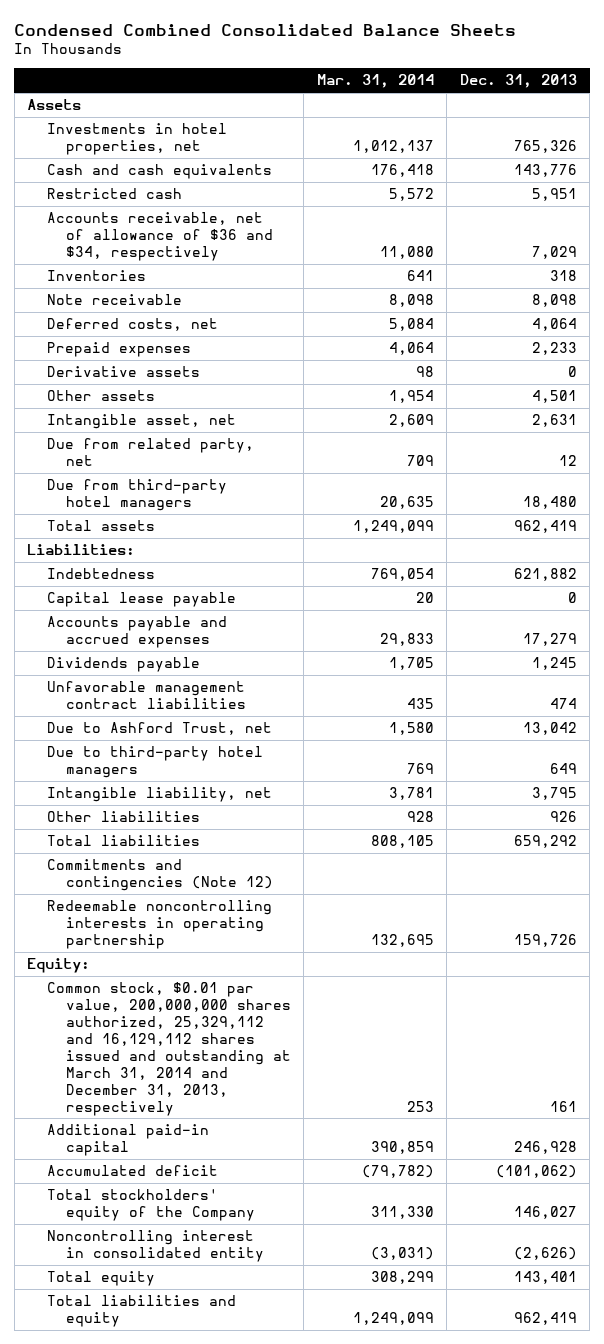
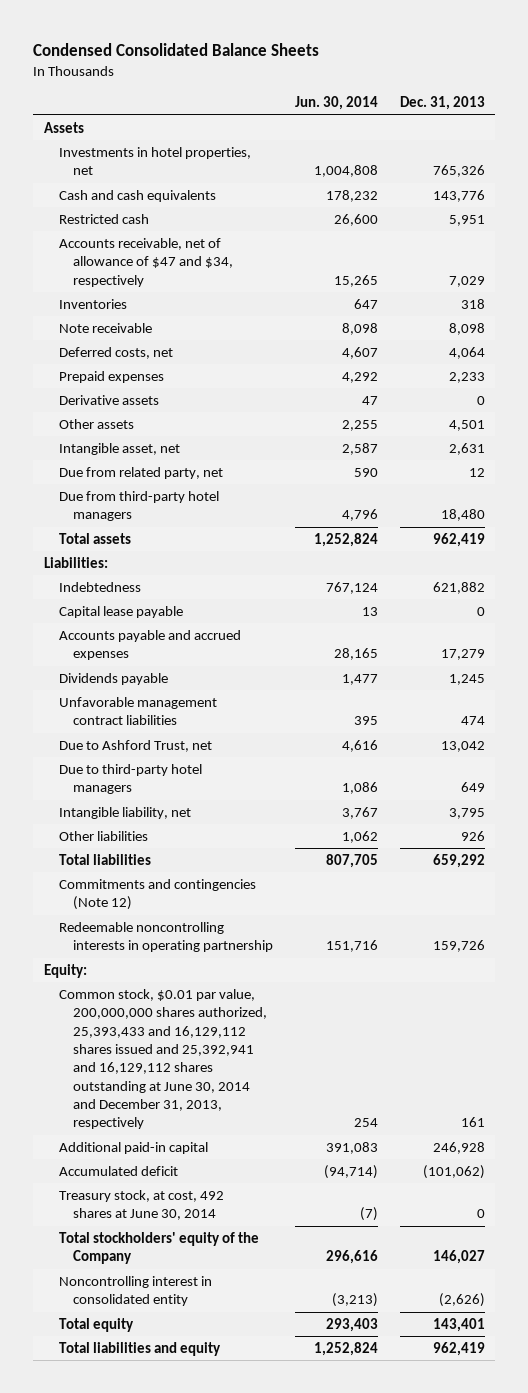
[14,23,517,36] Condensed Combined Consolidated Balance Sheets -> [33,42,320,56] Condensed Consolidated Balance Sheets
[316,74,434,89] Mar. 31, 2014 -> none
none -> [295,96,379,111] Jun. 30, 2014
[46,212,273,262] Accounts receivable, net of allowance of $36 and $34, respectively -> [58,238,234,287] Accounts receivable, net of allowance of $47 and $34, respectively
[46,982,291,1116] Common stock, $0.01 par value, 200,000,000 shares authorized, 25,329,112 and 16,129,112 shares issued and outstanding at March 31, 2014 and December 31, 2013, respectively -> [58,989,268,1130] Common stock, $0.01 par value, 200,000,000 shares authorized, 25,393,433 and 16,129,112 shares issued and 25,392,941 and 16,129,112 shares outstanding at June 30, 2014 and December 31, 2013, respectively
none -> [58,1190,224,1221] Treasury stock, at cost, 492 shares at June 30, 2014

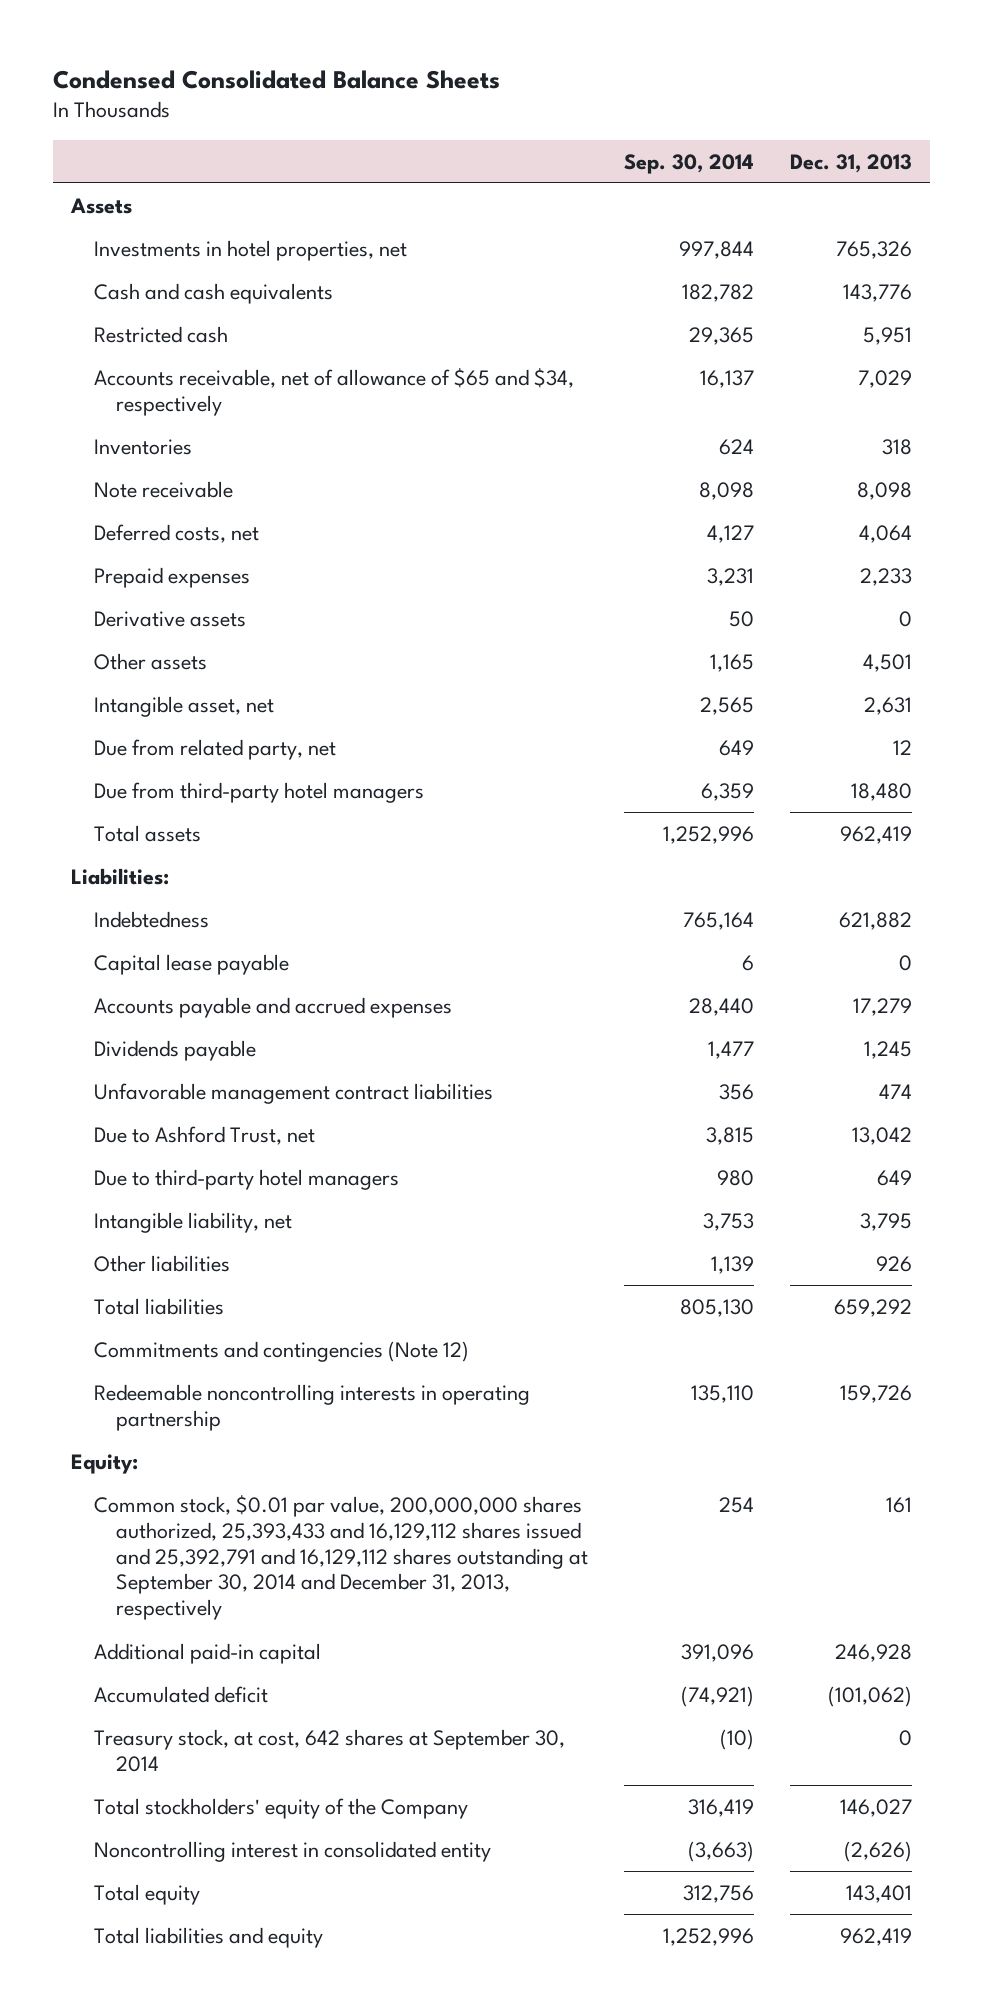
[295,96,379,111] Jun. 30, 2014 -> none
none -> [624,153,755,174] Sep. 30, 2014
[58,238,234,287] Accounts receivable, net of allowance of $47 and $34, respectively -> [93,367,574,416] Accounts receivable, net of allowance of $65 and $34, respectively
[58,989,268,1130] Common stock, $0.01 par value, 200,000,000 shares authorized, 25,393,433 and 16,129,112 shares issued and 25,392,941 and 16,129,112 shares outstanding at June 30, 2014 and December 31, 2013, respectively -> [93,1494,589,1621] Common stock, $0.01 par value, 200,000,000 shares authorized, 25,393,433 and 16,129,112 shares issued and 25,392,791 and 16,129,112 shares outstanding at September 30, 2014 and December 31, 2013, respectively
[58,1190,224,1221] Treasury stock, at cost, 492 shares at June 30, 2014 -> [93,1728,565,1772] Treasury stock, at cost, 642 shares at September 30, 2014

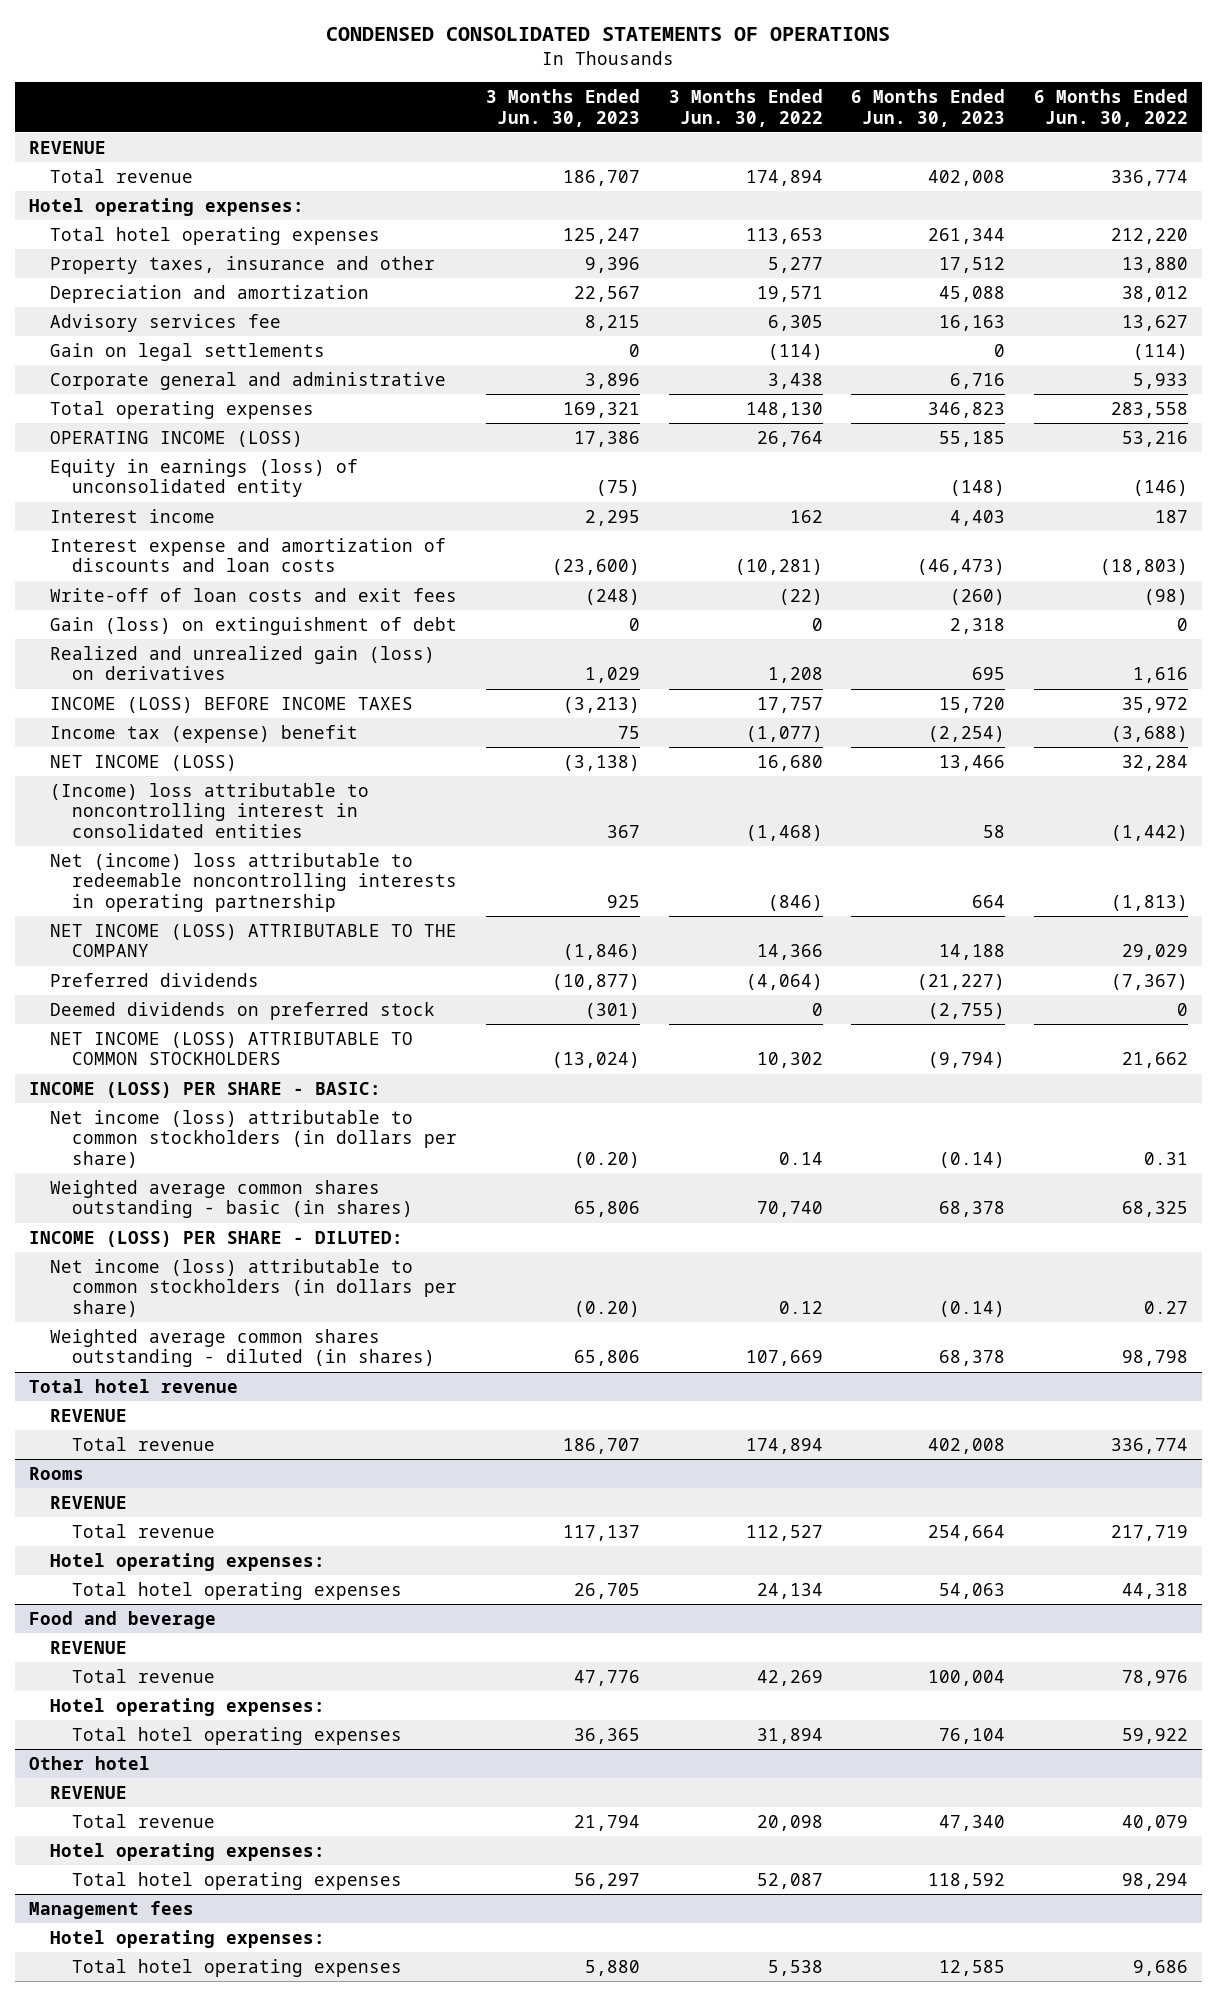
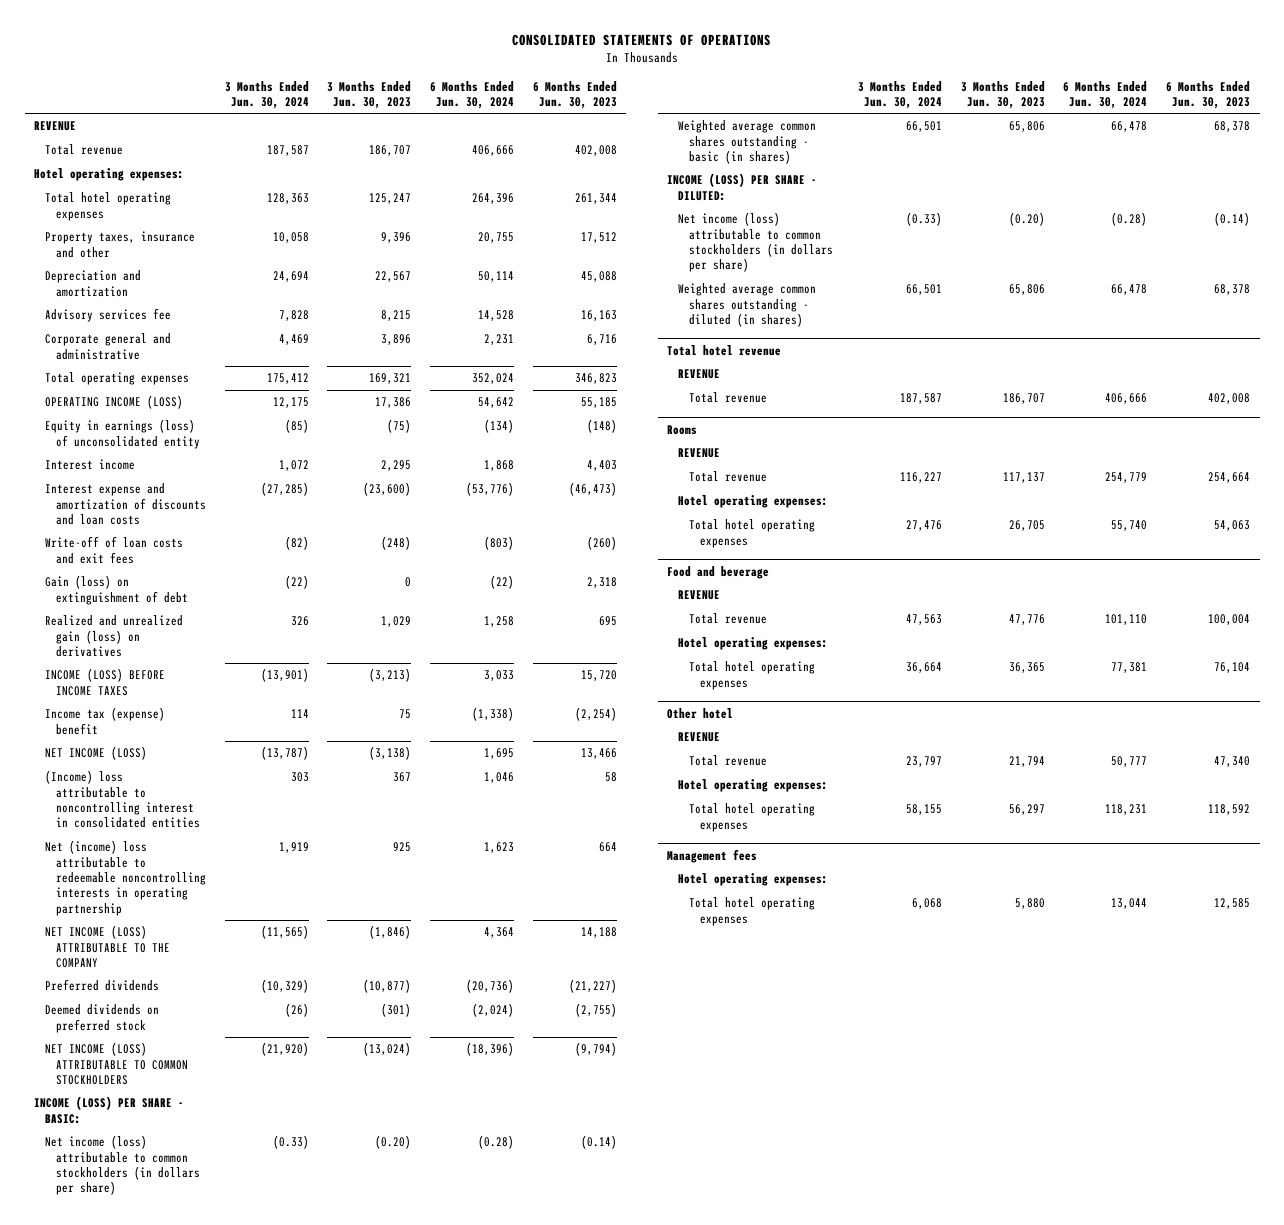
[326,27,891,42] CONDENSED CONSOLIDATED STATEMENTS OF OPERATIONS -> [512,33,772,46] CONSOLIDATED STATEMENTS OF OPERATIONS
[668,89,823,127] 3 Months Ended Jun. 30, 2022 -> none
[1033,89,1188,127] 6 Months Ended Jun. 30, 2022 -> none
none -> [224,80,309,110] 3 Months Ended Jun. 30, 2024
none -> [430,80,515,110] 6 Months Ended Jun. 30, 2024
[50,342,326,361] Gain on legal settlements -> none

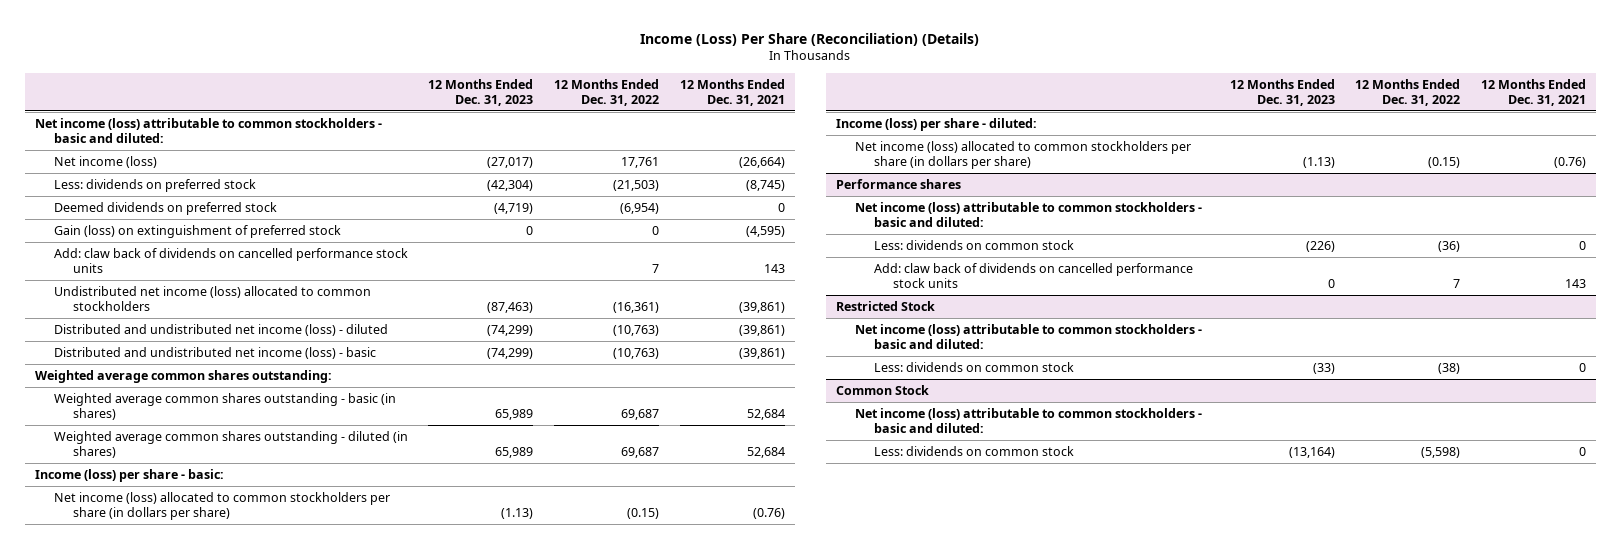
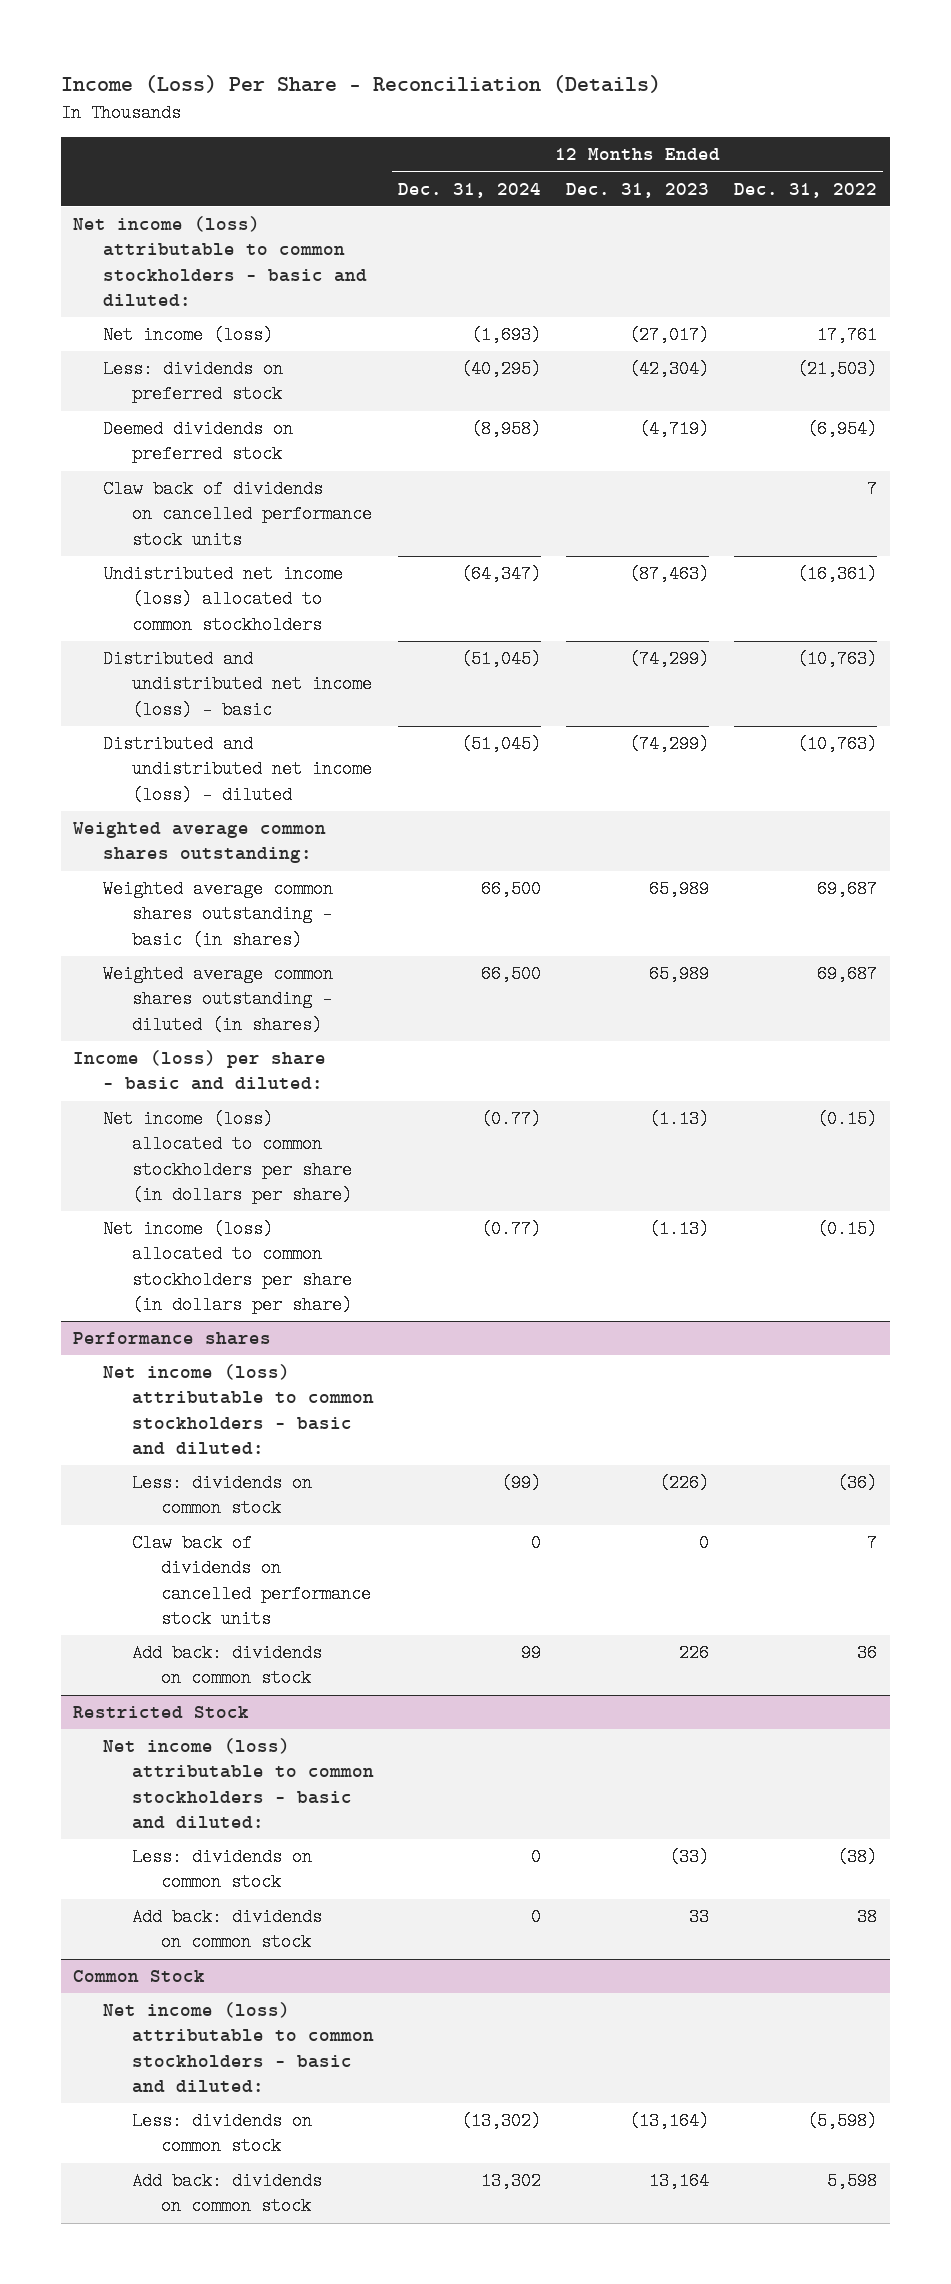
[640,32,980,46] Income (Loss) Per Share (Reconciliation) (Details) -> [60,75,661,94] Income (Loss) Per Share - Reconciliation (Details)
[679,78,785,106] 12 Months Ended Dec. 31, 2021 -> none
none -> [398,182,542,198] Dec. 31, 2024
[53,224,341,238] Gain (loss) on extinguishment of preferred stock -> none
[53,247,408,274] Add: claw back of dividends on cancelled performance stock units -> [102,480,372,549] Claw back of dividends on cancelled performance stock units
[53,323,388,336] Distributed and undistributed net income (loss) - diluted -> [102,735,372,804] Distributed and undistributed net income (loss) - diluted
[34,468,224,482] Income (loss) per share - basic: -> [73,1050,327,1091] Income (loss) per share - basic and diluted:
[835,117,1037,131] Income (loss) per share - diluted: -> none
[874,262,1194,289] Add: claw back of dividends on cancelled performance stock units -> [131,1534,371,1629] Claw back of dividends on cancelled performance stock units
none -> [131,1644,322,1688] Add back: dividends on common stock
none -> [131,1908,322,1952] Add back: dividends on common stock
none -> [131,2172,322,2216] Add back: dividends on common stock

